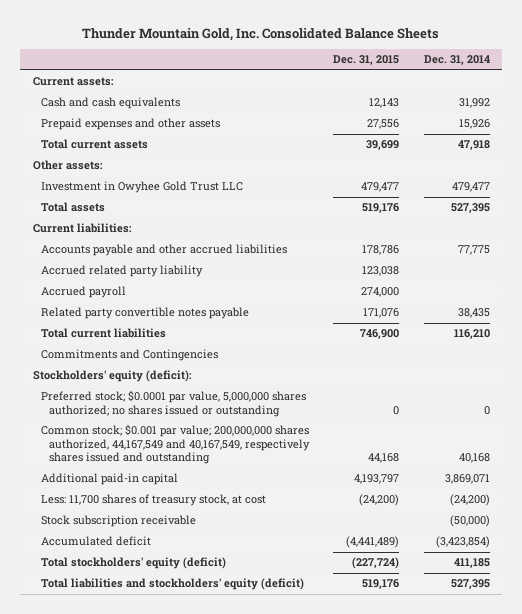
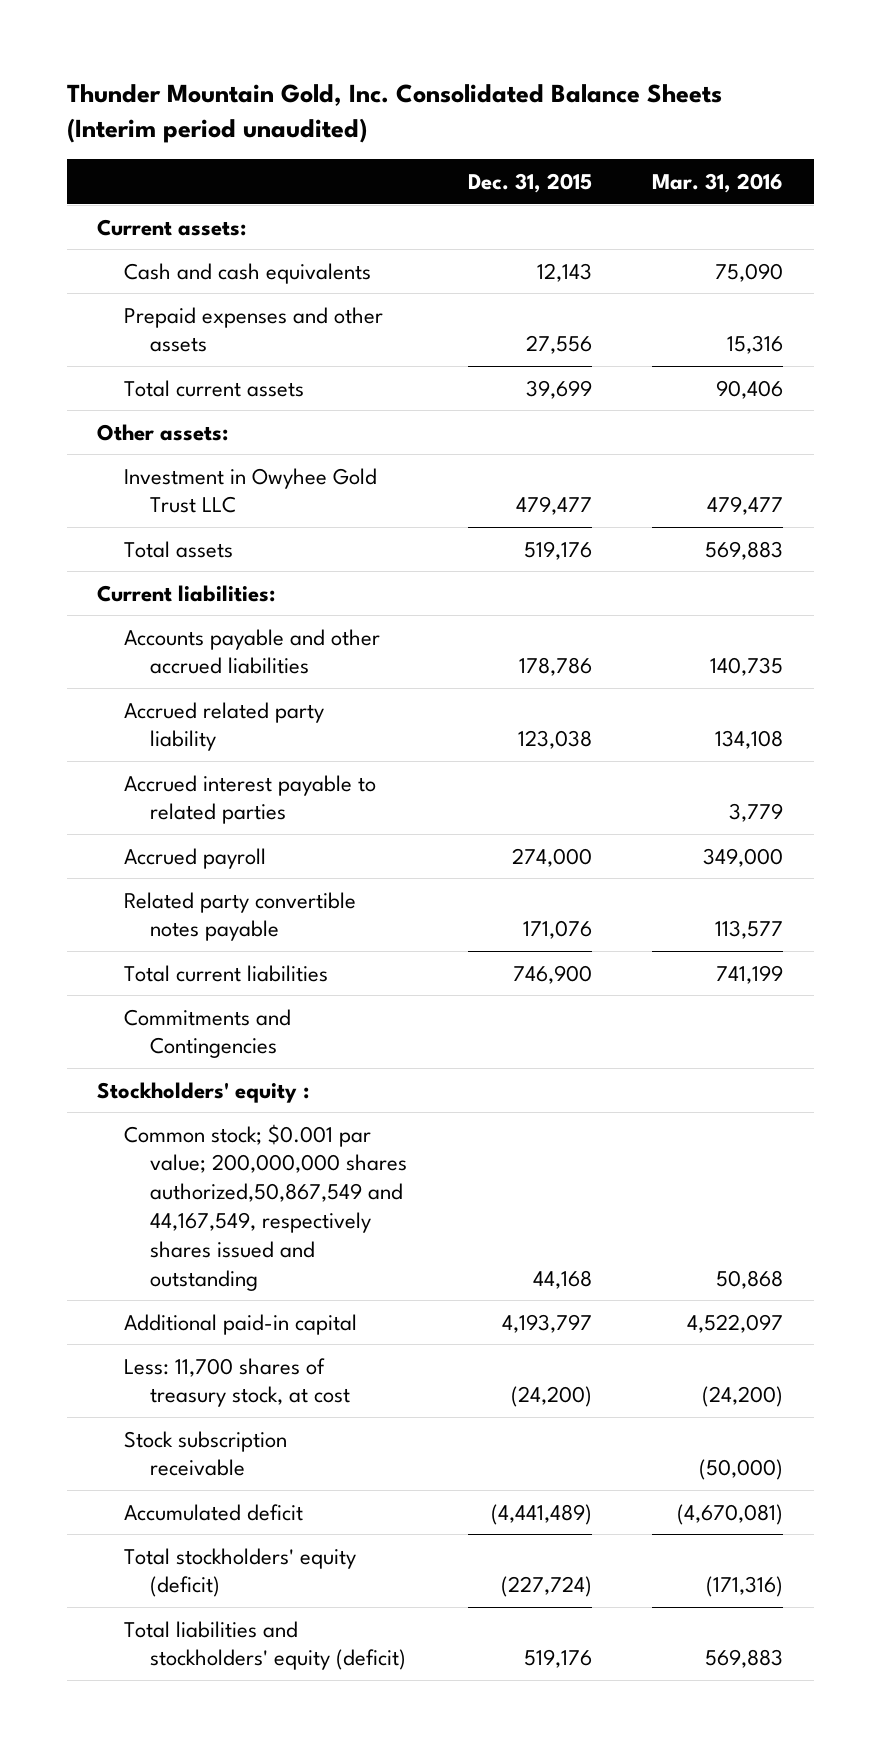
[82,27,440,41] Thunder Mountain Gold, Inc. Consolidated Balance Sheets -> [66,83,722,143] Thunder Mountain Gold, Inc. Consolidated Balance Sheets (Interim period unaudited)
[423,55,490,66] Dec. 31, 2014 -> none
none -> [652,172,784,193] Mar. 31, 2016
none -> [123,774,376,825] Accrued interest payable to related parties
[40,390,306,417] Preferred stock; $0.0001 par value, 5,000,000 shares authorized; no shares issued or outstanding -> none
[32,370,192,383] Stockholders' equity (deficit): -> [97,1081,310,1103] Stockholders' equity :
[40,424,310,465] Common stock; $0.001 par value; 200,000,000 shares authorized, 44,167,549 and 40,167,549, respectively shares issued and outstanding -> [123,1123,407,1291] Common stock; $0.001 par value; 200,000,000 shares authorized,50,867,549 and 44,167,549, respectively shares issued and outstanding

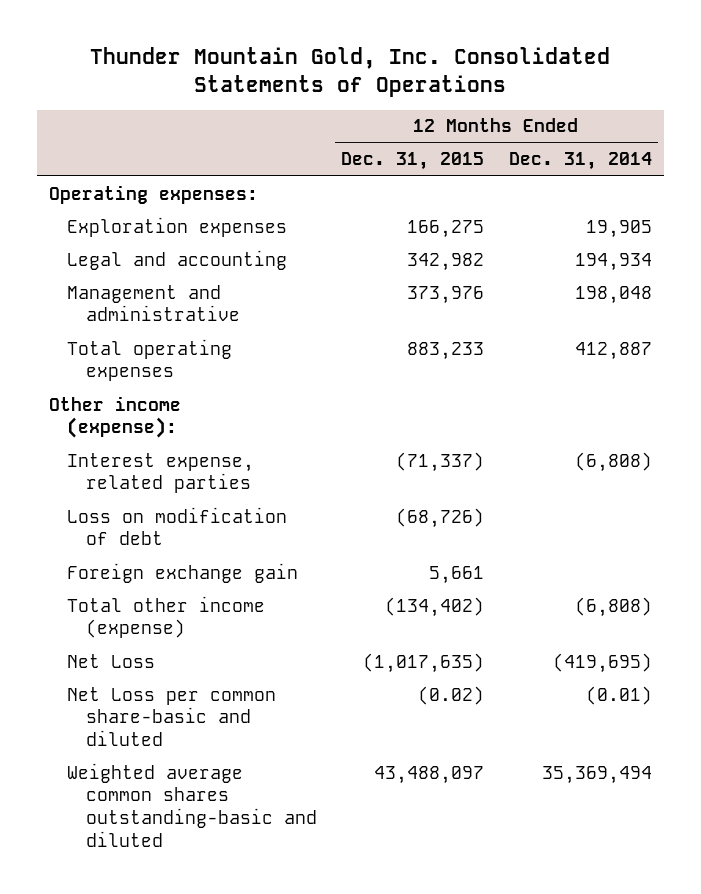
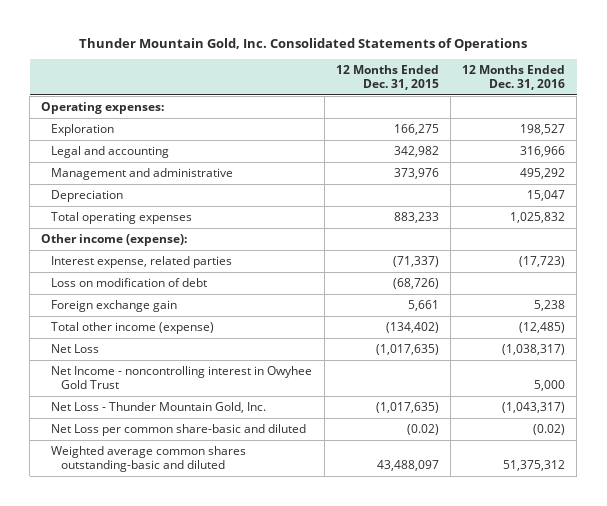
[508,152,652,171] Dec. 31, 2014 -> none
none -> [462,65,566,90] 12 Months Ended Dec. 31, 2016
[67,216,288,237] Exploration expenses -> [51,124,115,137] Exploration
none -> [51,190,124,203] Depreciation
none -> [51,366,313,389] Net Income - noncontrolling interest in Owyhee Gold Trust
none -> [51,402,267,414] Net Loss - Thunder Mountain Gold, Inc.

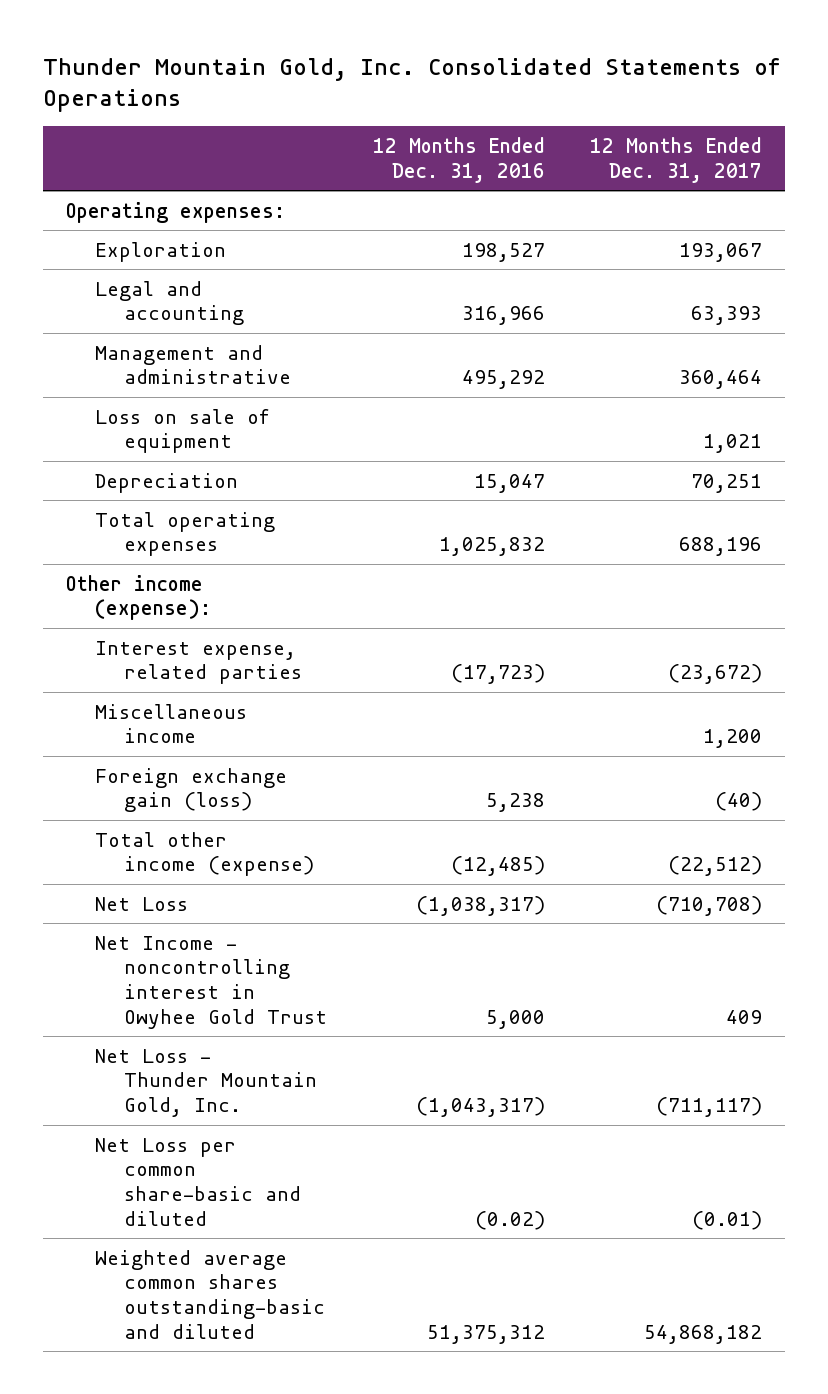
[335,65,439,90] 12 Months Ended Dec. 31, 2015 -> none
none -> [589,136,762,183] 12 Months Ended Dec. 31, 2017
none -> [95,408,271,454] Loss on sale of equipment
[51,278,208,288] Loss on modification of debt -> none
none -> [95,703,248,744] Miscellaneous income
[51,300,178,313] Foreign exchange gain -> [95,767,288,813] Foreign exchange gain (loss)

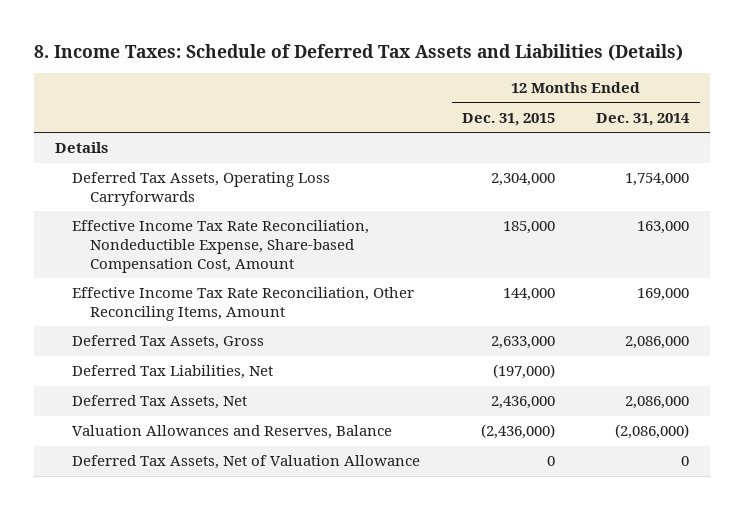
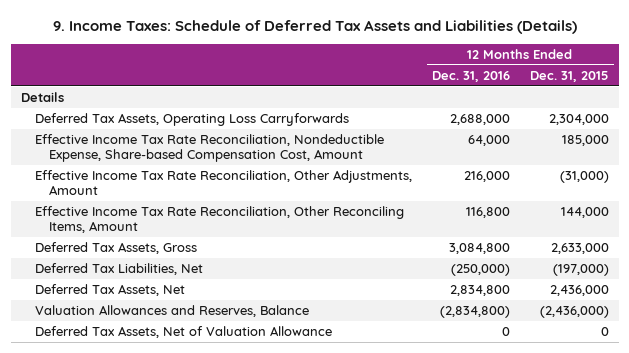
[34,43,684,61] 8. Income Taxes: Schedule of Deferred Tax Assets and Liabilities (Details) -> [52,19,577,34] 9. Income Taxes: Schedule of Deferred Tax Assets and Liabilities (Details)
[596,112,691,126] Dec. 31, 2014 -> none
none -> [431,70,510,82] Dec. 31, 2016
none -> [34,170,412,196] Effective Income Tax Rate Reconciliation, Other Adjustments, Amount

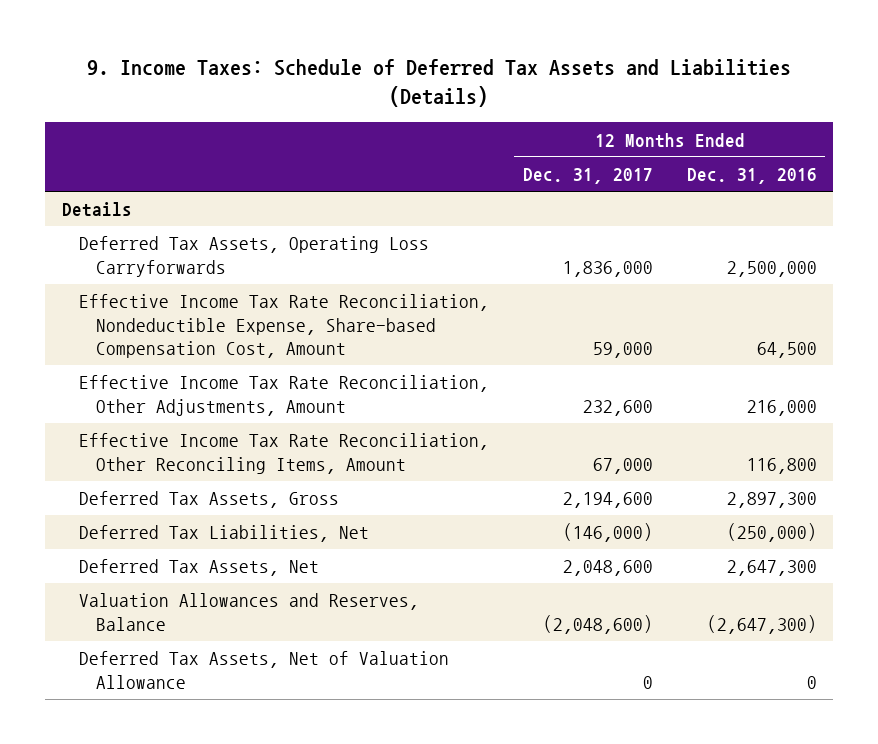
[529,70,609,82] Dec. 31, 2015 -> none
none -> [522,168,653,185] Dec. 31, 2017
[449,114,510,126] 2,688,000 -> [726,260,817,277] 2,500,000
[467,135,510,147] 64,000 -> [756,341,817,358] 64,500
[448,243,510,255] 3,084,800 -> [726,492,817,509] 2,897,300
[449,285,510,297] 2,834,800 -> [726,560,817,577] 2,647,300
[439,306,510,319] (2,834,800) -> [706,614,817,634] (2,647,300)

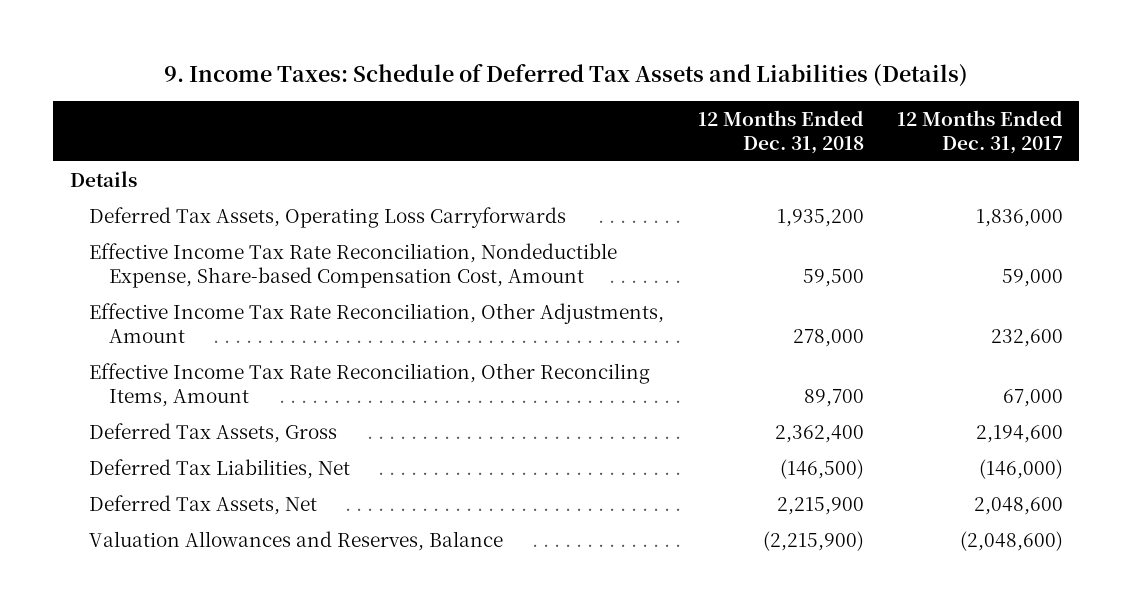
[686,168,817,185] Dec. 31, 2016 -> none
none -> [697,109,864,154] 12 Months Ended Dec. 31, 2018
[78,651,449,689] Deferred Tax Assets, Net of Valuation Allowance -> none

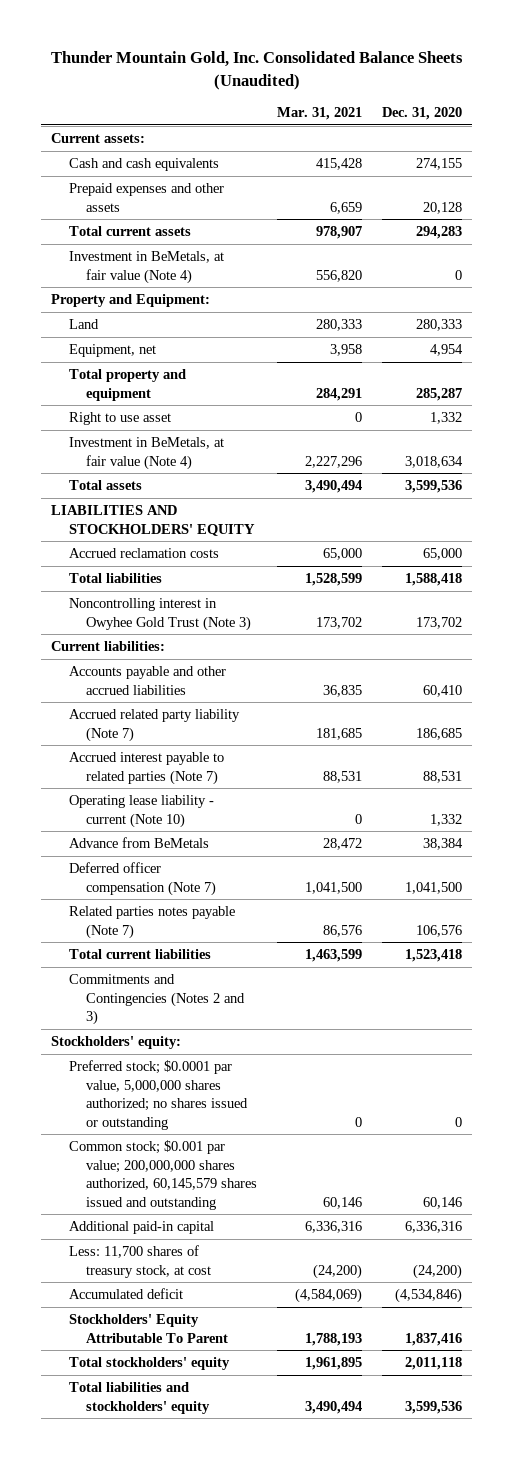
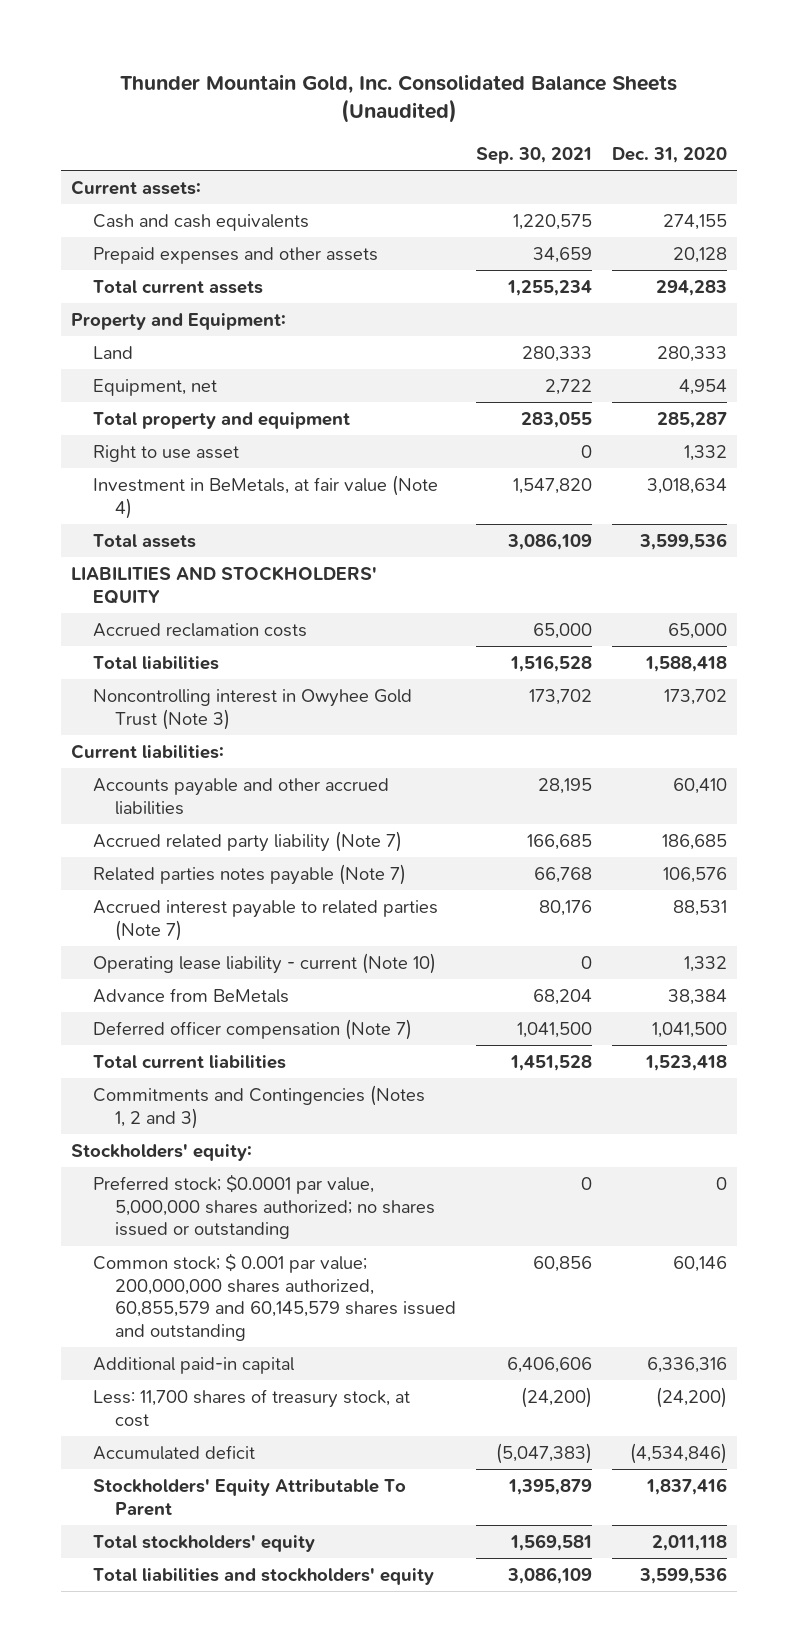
[277,107,363,121] Mar. 31, 2021 -> none
none -> [475,146,592,164] Sep. 30, 2021
[68,251,224,284] Investment in BeMetals, at fair value (Note 4) -> none
[68,906,235,939] Related parties notes payable (Note 7) -> [92,863,406,885] Related parties notes payable (Note 7)
[68,974,246,1026] Commitments and Contingencies (Notes 2 and 3) -> [92,1084,425,1129] Commitments and Contingencies (Notes 1, 2 and 3)
[68,1140,258,1210] Common stock; $0.001 par value; 200,000,000 shares authorized, 60,145,579 shares issued and outstanding -> [92,1252,456,1341] Common stock; $ 0.001 par value; 200,000,000 shares authorized, 60,855,579 and 60,145,579 shares issued and outstanding

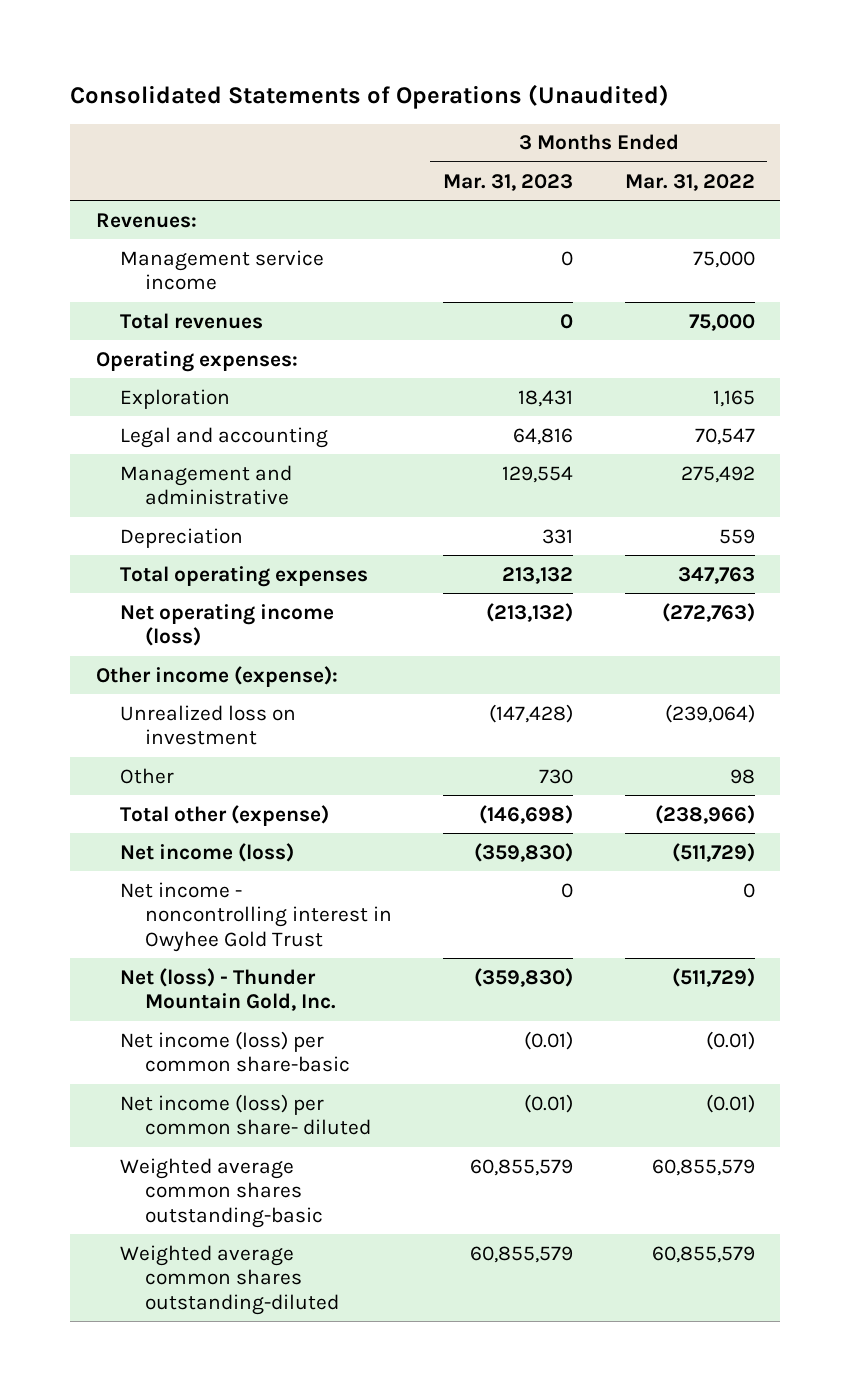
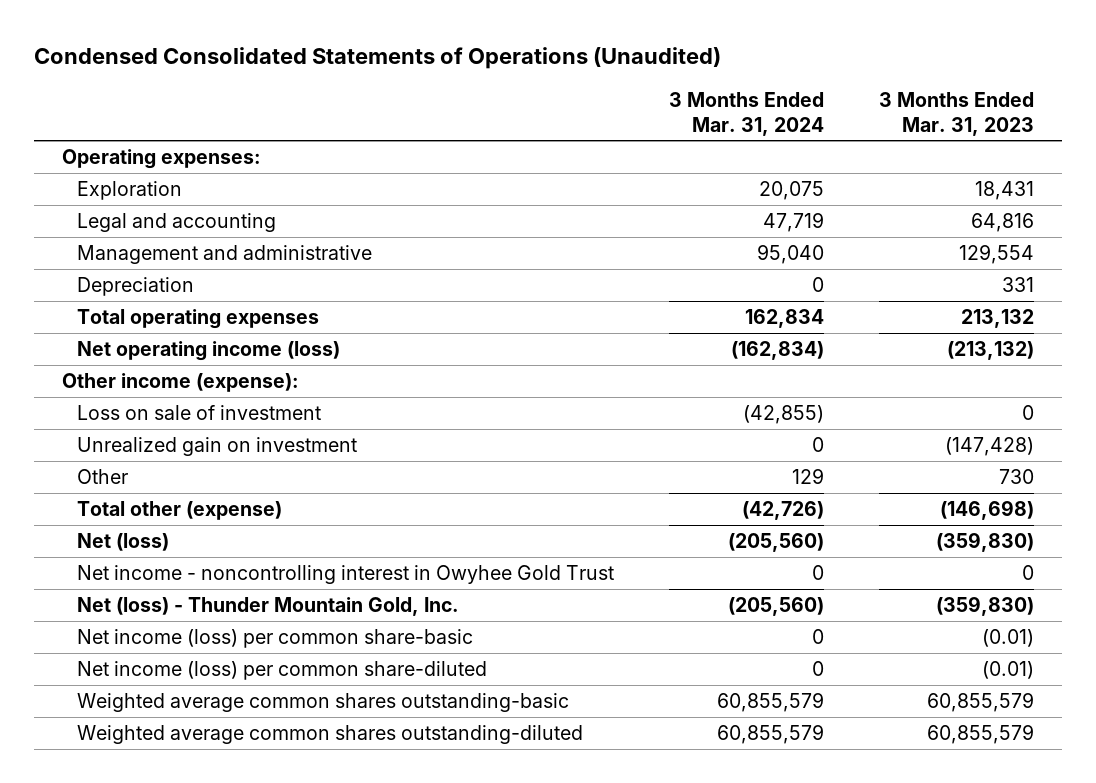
[70,83,670,109] Consolidated Statements of Operations (Unaudited) -> [34,47,722,70] Condensed Consolidated Statements of Operations (Unaudited)
[624,173,755,191] Mar. 31, 2022 -> none
none -> [669,91,825,136] 3 Months Ended Mar. 31, 2024
[95,212,197,228] Revenues: -> none
[120,249,325,291] Management service income -> none
[120,312,264,329] Total revenues -> none
none -> [76,404,321,420] Loss on sale of investment
[120,704,297,746] Unrealized loss on investment -> [76,436,357,456] Unrealized gain on investment
[120,842,295,862] Net income (loss) -> [76,532,169,551] Net (loss)
[120,1093,371,1136] Net income (loss) per common share- diluted -> [76,660,487,680] Net income (loss) per common share-diluted

